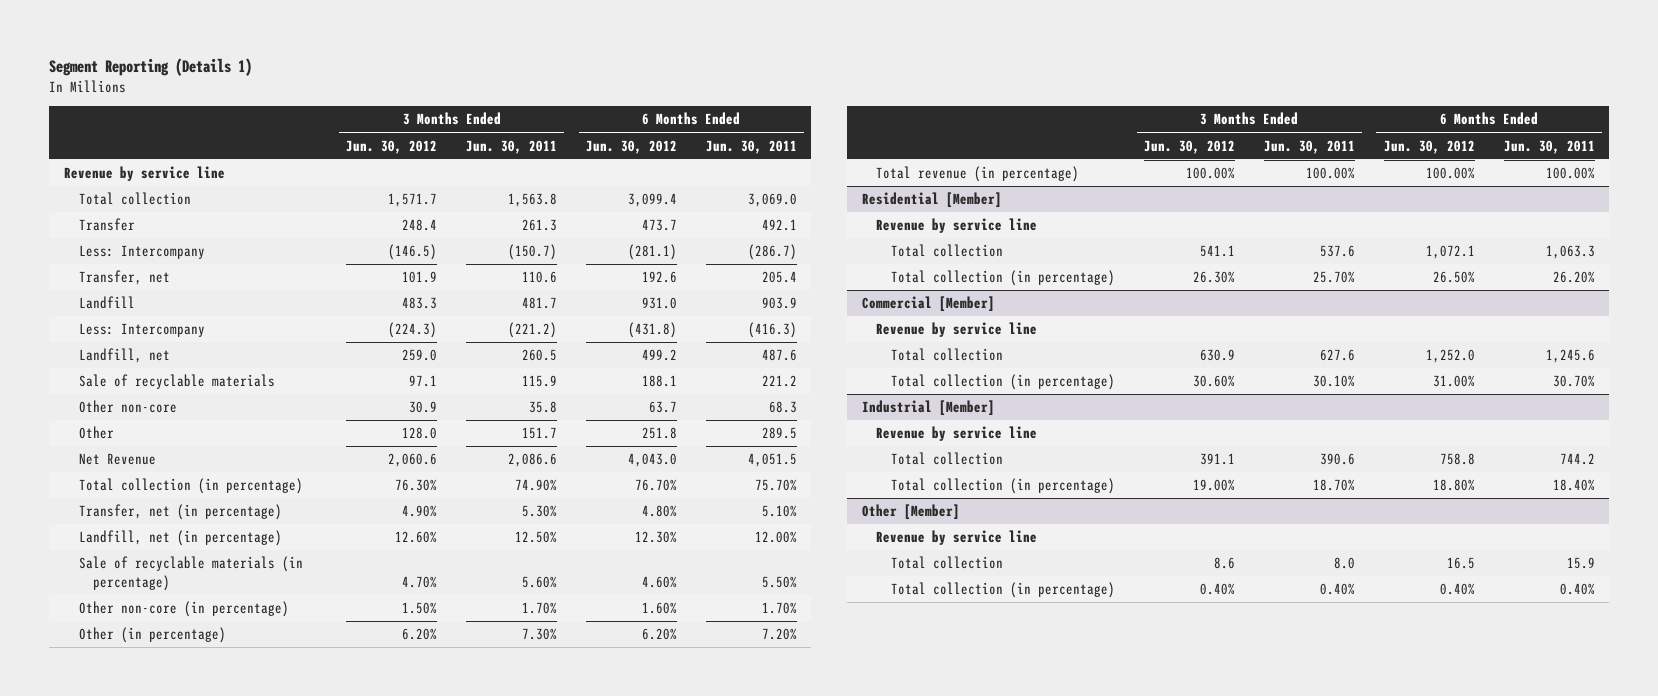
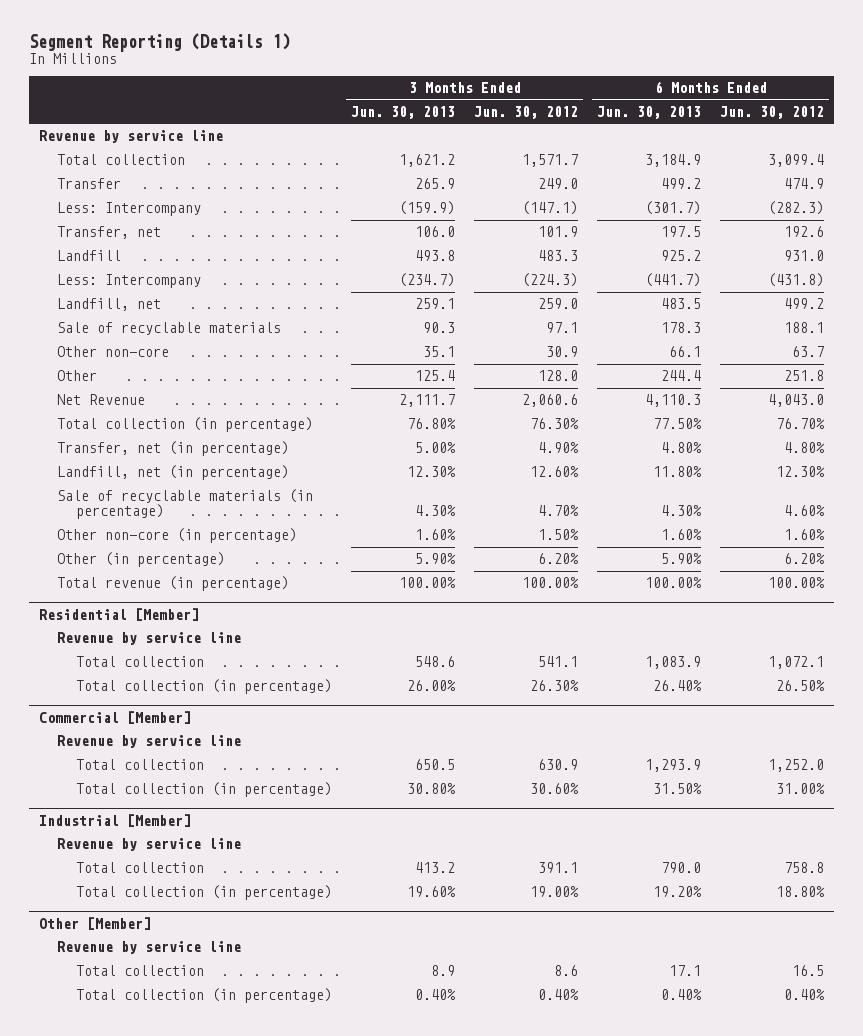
[465,139,557,154] Jun. 30, 2011 -> none
[705,139,797,154] Jun. 30, 2011 -> none
none -> [351,105,456,119] Jun. 30, 2013
none -> [597,105,702,119] Jun. 30, 2013
[402,219,438,232] 248.4 -> [538,178,579,190] 249.0
[641,219,677,232] 473.7 -> [784,178,825,190] 474.9
[388,244,438,261] (146.5) -> [522,201,579,216] (147.1)
[627,244,677,261] (281.1) -> [768,201,825,216] (282.3)

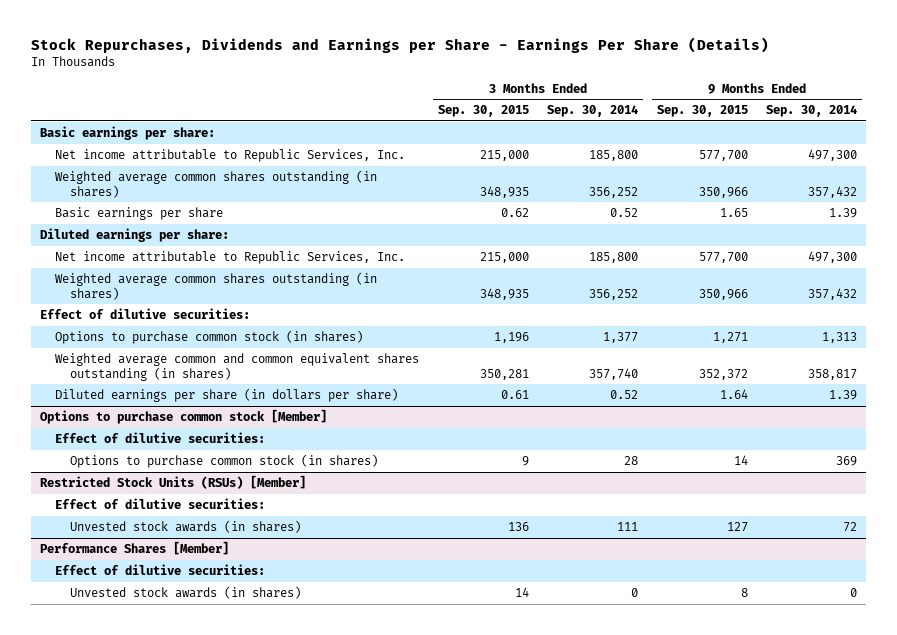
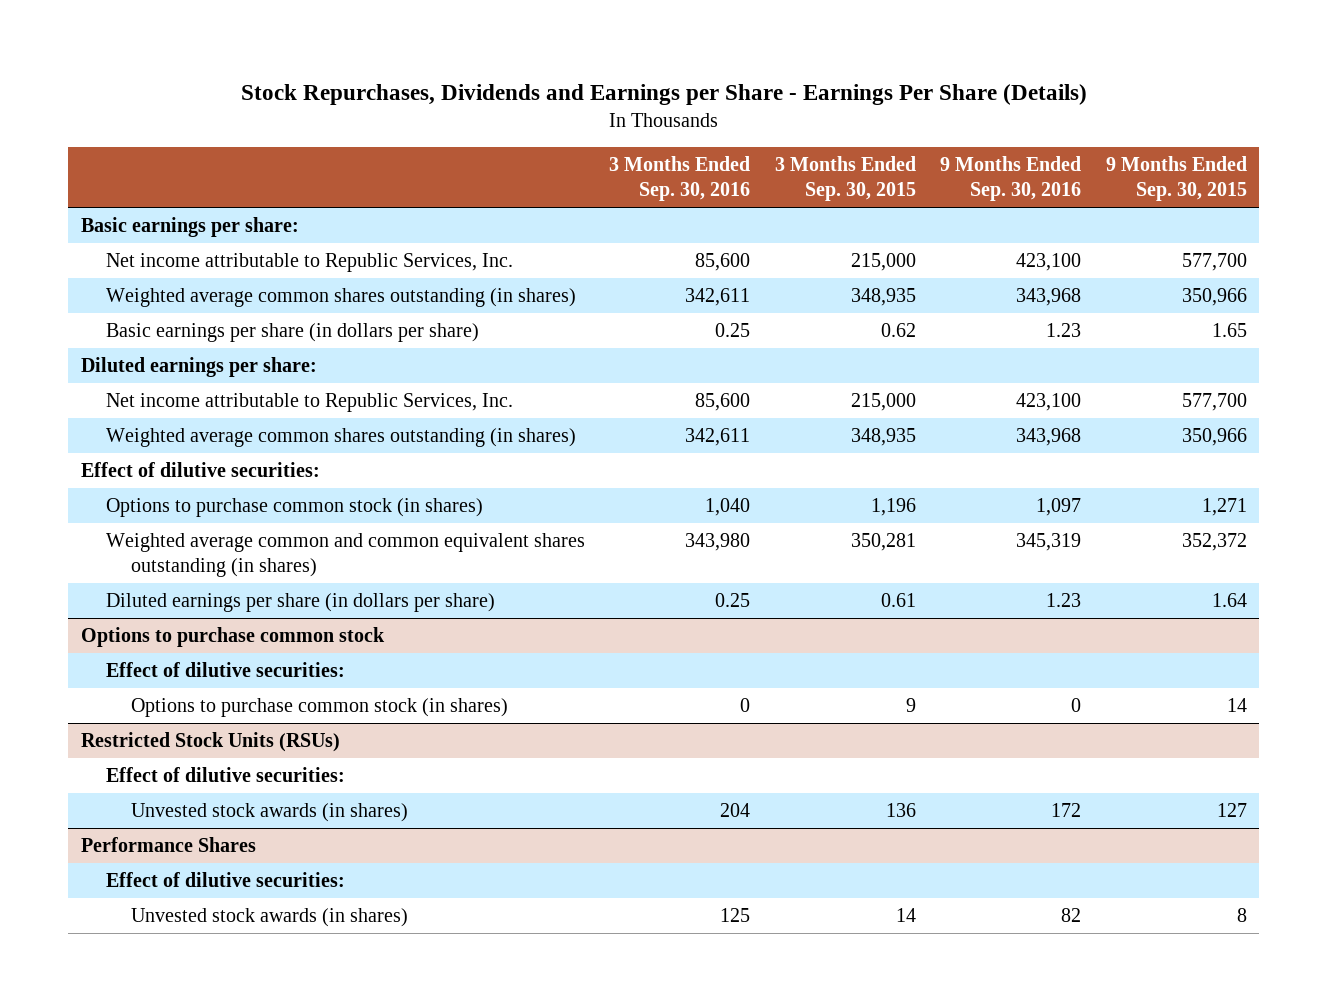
[547,105,639,118] Sep. 30, 2014 -> none
[766,105,858,118] Sep. 30, 2014 -> none
none -> [609,156,751,202] 3 Months Ended Sep. 30, 2016
none -> [940,156,1082,202] 9 Months Ended Sep. 30, 2016
[54,206,223,220] Basic earnings per share -> [105,322,479,342] Basic earnings per share (in dollars per share)
[40,408,328,424] Options to purchase common stock [Member] -> [80,626,385,647] Options to purchase common stock
[40,474,307,489] Restricted Stock Units (RSUs) [Member] -> [80,731,340,752] Restricted Stock Units (RSUs)
[40,540,230,555] Performance Shares [Member] -> [80,836,256,852] Performance Shares

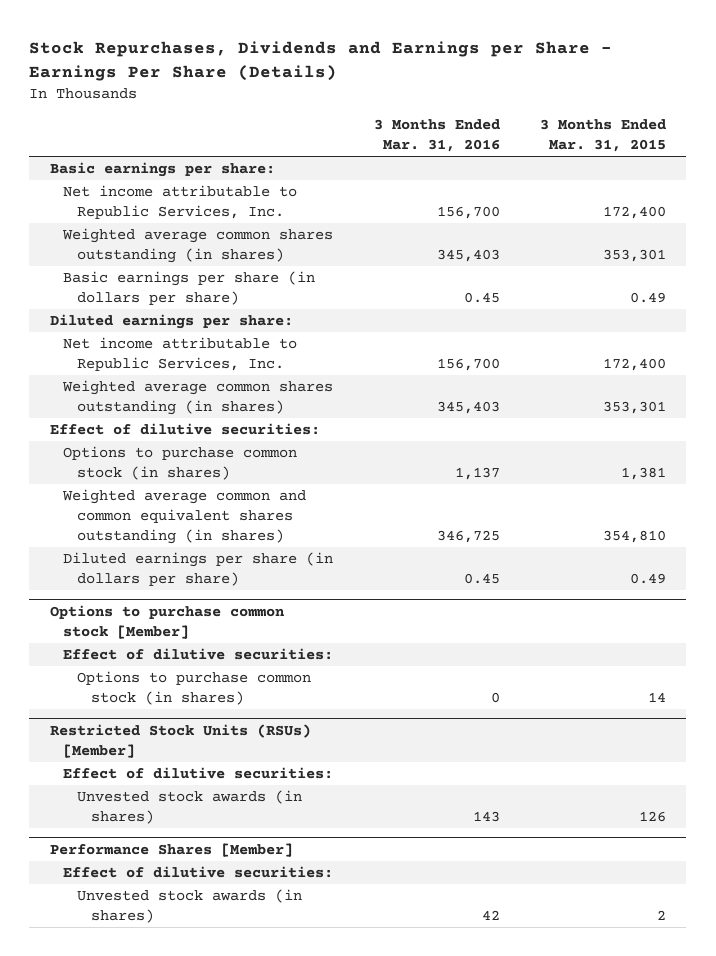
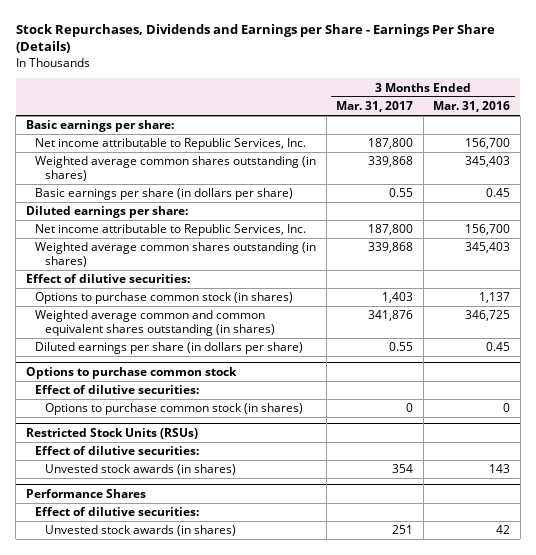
[540,119,667,153] 3 Months Ended Mar. 31, 2015 -> none
none -> [336,101,414,113] Mar. 31, 2017
[49,605,285,639] Options to purchase common stock [Member] -> [25,367,237,380] Options to purchase common stock
[49,724,311,758] Restricted Stock Units (RSUs) [Member] -> [25,428,198,440] Restricted Stock Units (RSUs)
[49,843,293,858] Performance Shares [Member] -> [25,489,146,499] Performance Shares

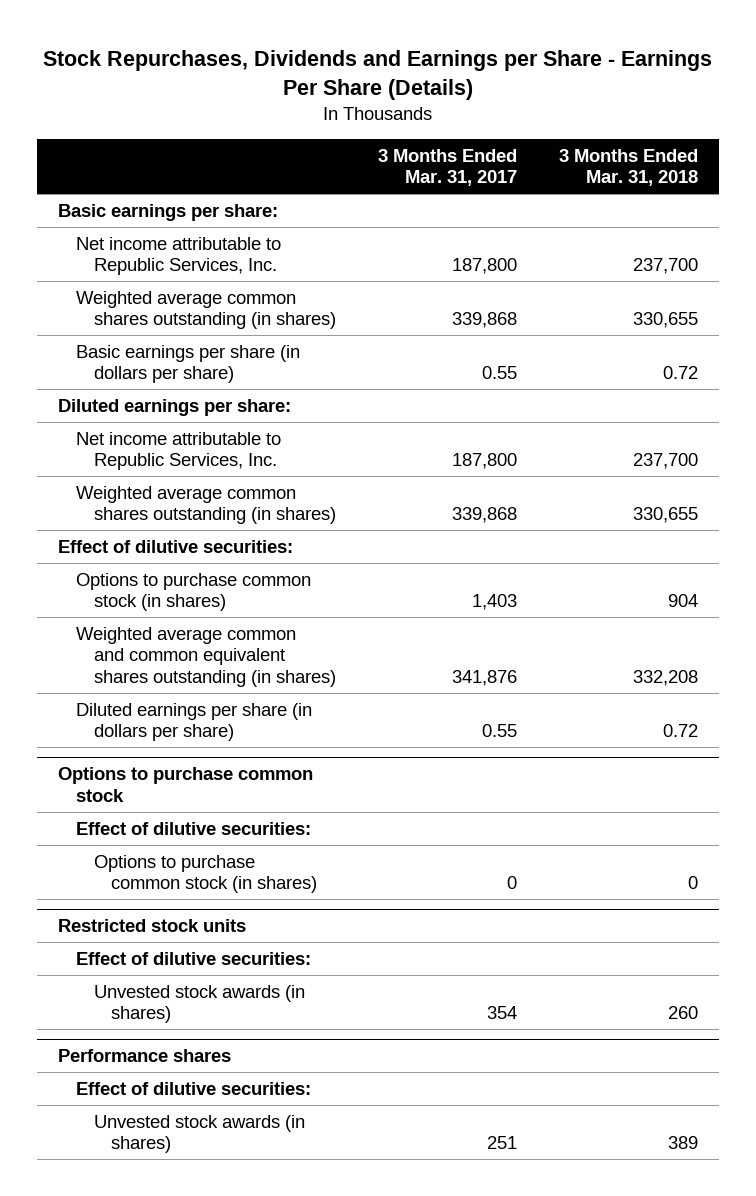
[433,101,511,113] Mar. 31, 2016 -> none
none -> [558,148,698,187] 3 Months Ended Mar. 31, 2018
[25,428,198,440] Restricted Stock Units (RSUs) -> [58,919,247,933] Restricted stock units
[25,489,146,499] Performance Shares -> [58,1049,232,1063] Performance shares

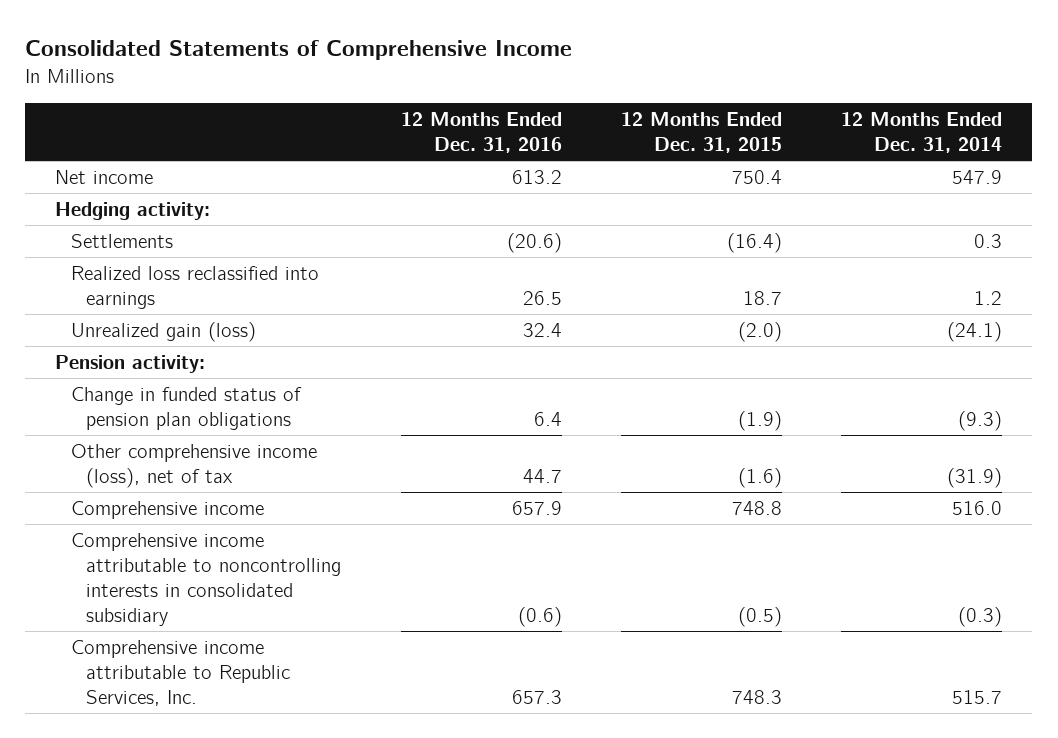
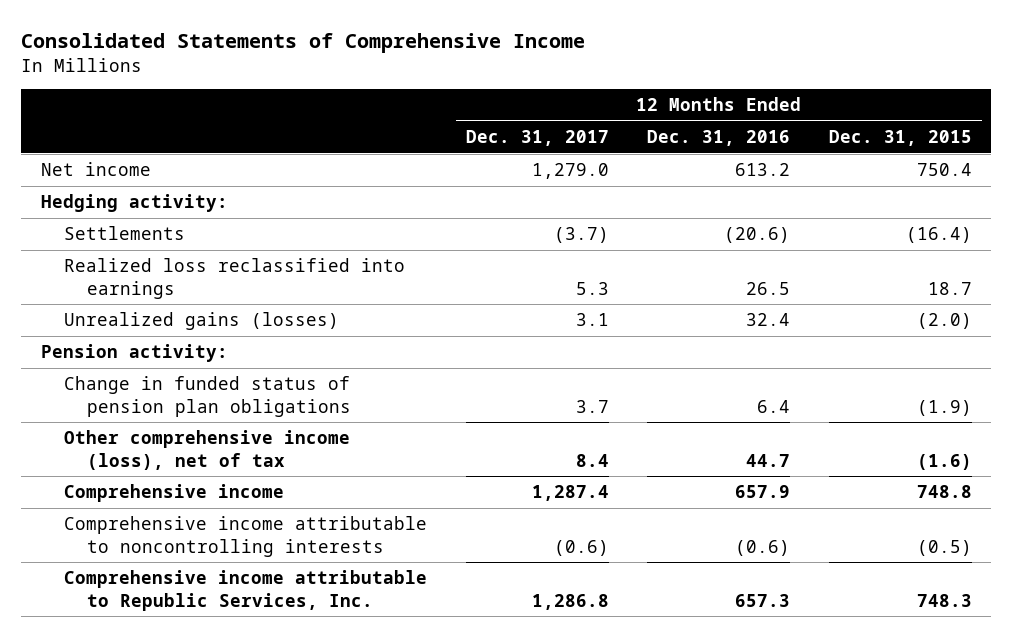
[841,111,1003,153] 12 Months Ended Dec. 31, 2014 -> none
none -> [465,130,609,147] Dec. 31, 2017
[70,322,256,343] Unrealized gain (loss) -> [63,312,339,331] Unrealized gains (losses)
[70,533,342,626] Comprehensive income attributable to noncontrolling interests in consolidated subsidiary -> [63,516,427,557] Comprehensive income attributable to noncontrolling interests

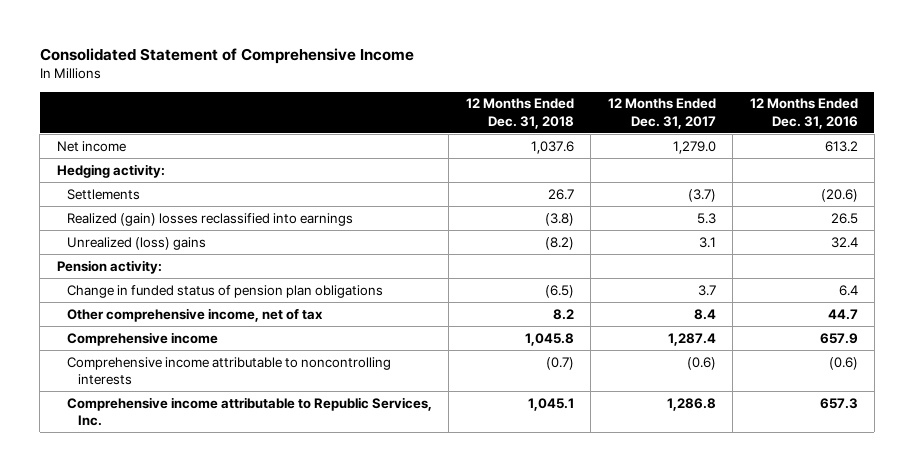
[21,33,586,54] Consolidated Statements of Comprehensive Income -> [39,48,414,65] Consolidated Statement of Comprehensive Income
[828,130,972,147] Dec. 31, 2015 -> none
none -> [465,98,574,129] 12 Months Ended Dec. 31, 2018
[63,258,405,299] Realized loss reclassified into earnings -> [67,212,354,226] Realized (gain) losses reclassified into earnings
[63,312,339,331] Unrealized gains (losses) -> [67,236,207,250] Unrealized (loss) gains
[63,430,350,470] Other comprehensive income (loss), net of tax -> [67,307,324,322] Other comprehensive income, net of tax

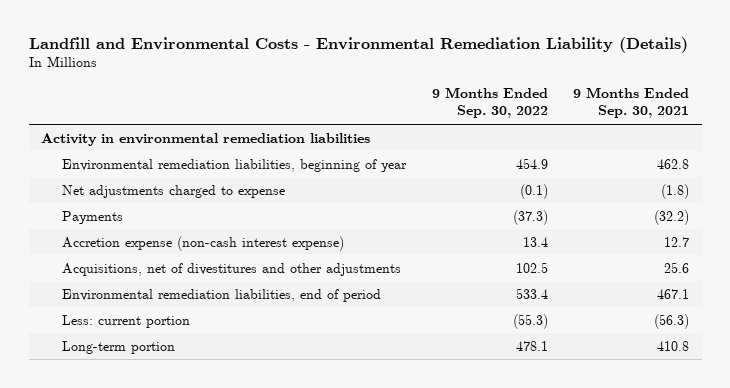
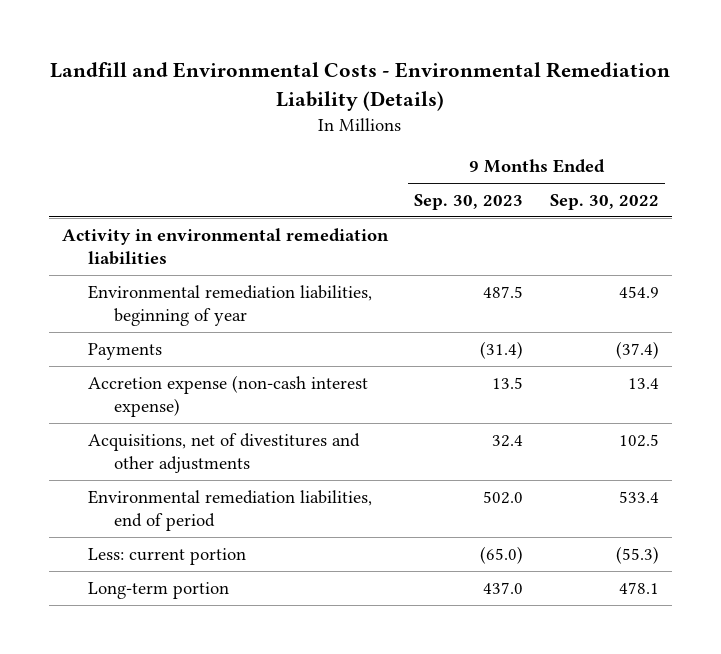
[572,87,689,119] 9 Months Ended Sep. 30, 2021 -> none
none -> [414,193,524,210] Sep. 30, 2023
[62,184,286,198] Net adjustments charged to expense -> none
[512,209,548,225] (37.3) -> [615,340,659,359] (37.4)

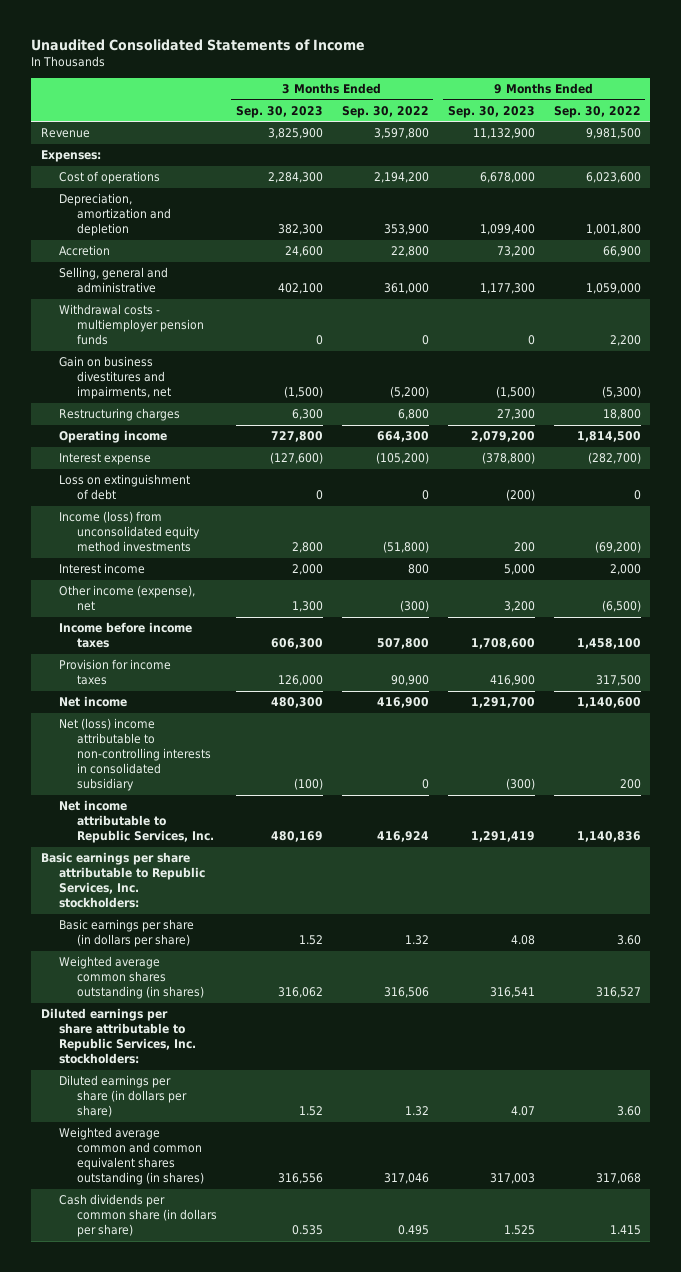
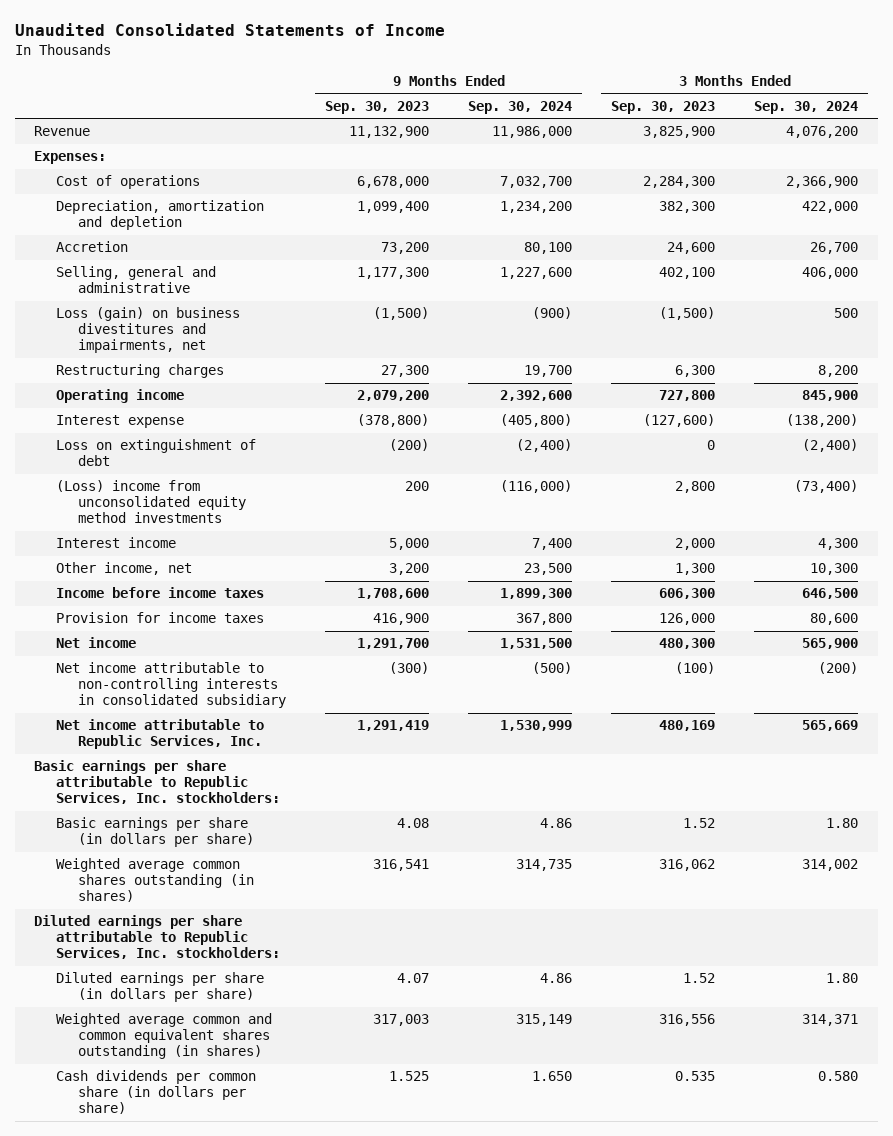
[341,105,429,118] Sep. 30, 2022 -> none
[553,105,641,118] Sep. 30, 2022 -> none
none -> [468,100,573,114] Sep. 30, 2024
none -> [754,100,859,114] Sep. 30, 2024
[58,304,204,346] Withdrawal costs - multiemployer pension funds -> none
[58,356,171,400] Gain on business divestitures and impairments, net -> [56,307,241,354] Loss (gain) on business divestitures and impairments, net
[58,511,200,553] Income (loss) from unconsolidated equity method investments -> [56,480,247,524] (Loss) income from unconsolidated equity method investments
[58,585,195,612] Other income (expense), net -> [56,562,193,576] Other income, net
[58,718,211,792] Net (loss) income attributable to non-controlling interests in consolidated subsidiary -> [56,662,287,709] Net income attributable to non-controlling interests in consolidated subsidiary

